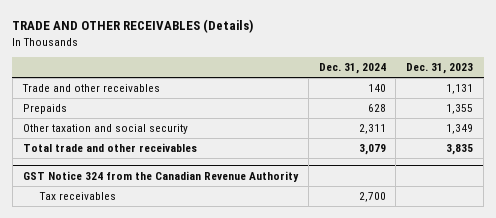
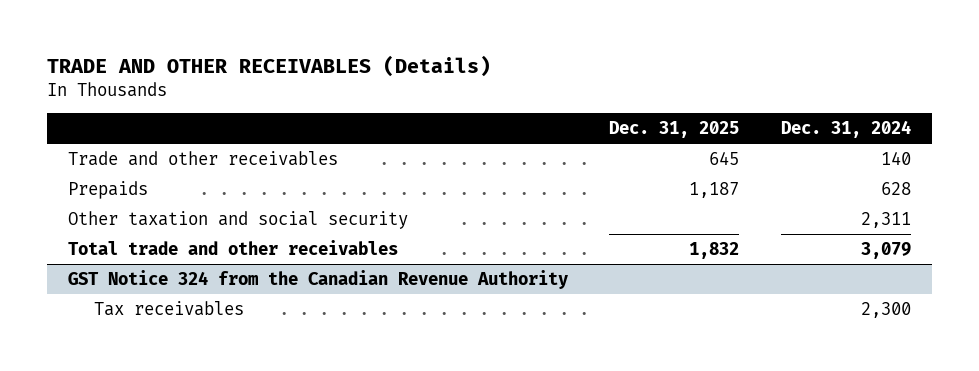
[406,63,474,75] Dec. 31, 2023 -> none
none -> [609,121,740,139] Dec. 31, 2025
[358,192,386,203] 2,700 -> [861,302,912,319] 2,300

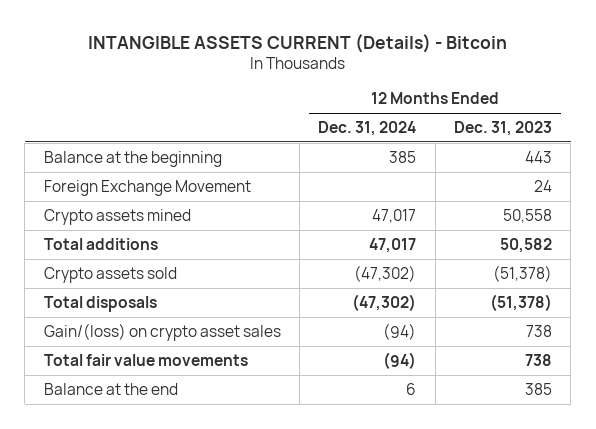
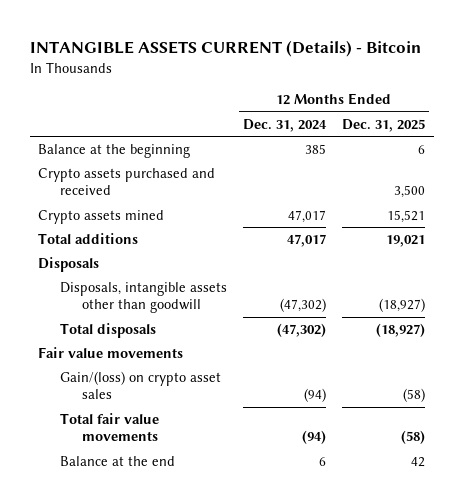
[453,120,552,136] Dec. 31, 2023 -> none
none -> [342,118,426,132] Dec. 31, 2025
[43,179,251,196] Foreign Exchange Movement -> none
none -> [38,167,216,196] Crypto assets purchased and received
none -> [38,256,100,272] Disposals
[43,266,177,283] Crypto assets sold -> [60,281,228,314] Disposals, intangible assets other than goodwill
none -> [38,346,184,358] Fair value movements

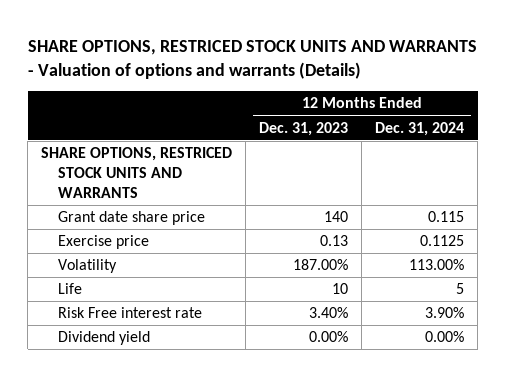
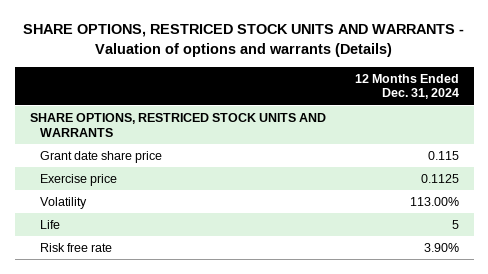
[259,121,349,136] Dec. 31, 2023 -> none
[57,331,150,346] Dividend yield -> none
[57,307,202,319] Risk Free interest rate -> [39,242,112,252] Risk free rate

